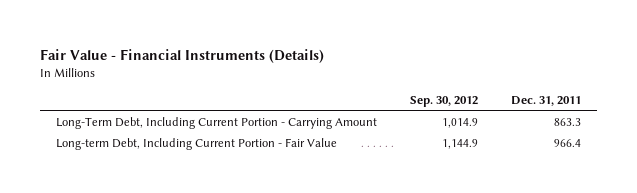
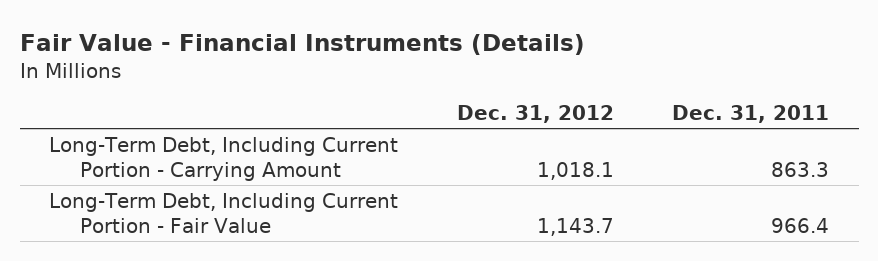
[409,95,478,107] Sep. 30, 2012 -> none
none -> [456,105,614,124] Dec. 31, 2012
[56,137,338,150] Long-term Debt, Including Current Portion - Fair Value -> [49,192,399,234] Long-Term Debt, Including Current Portion - Fair Value

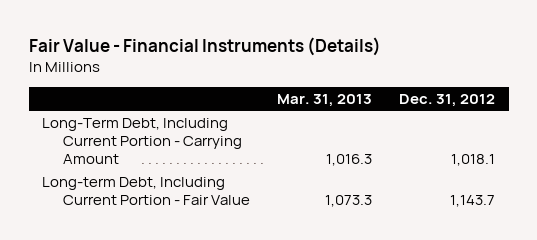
[672,105,830,124] Dec. 31, 2011 -> none
none -> [277,94,373,108] Mar. 31, 2013
[49,192,399,234] Long-Term Debt, Including Current Portion - Fair Value -> [42,176,251,205] Long-term Debt, Including Current Portion - Fair Value

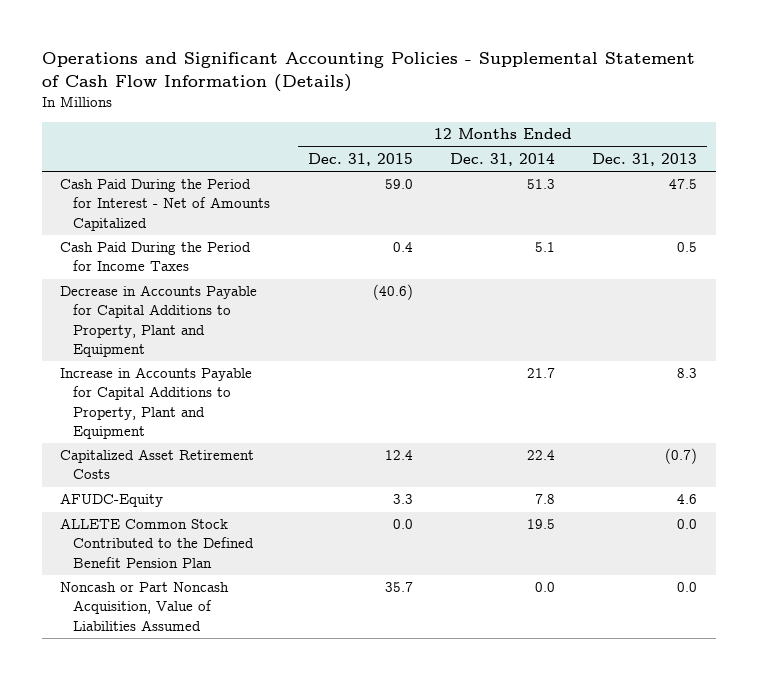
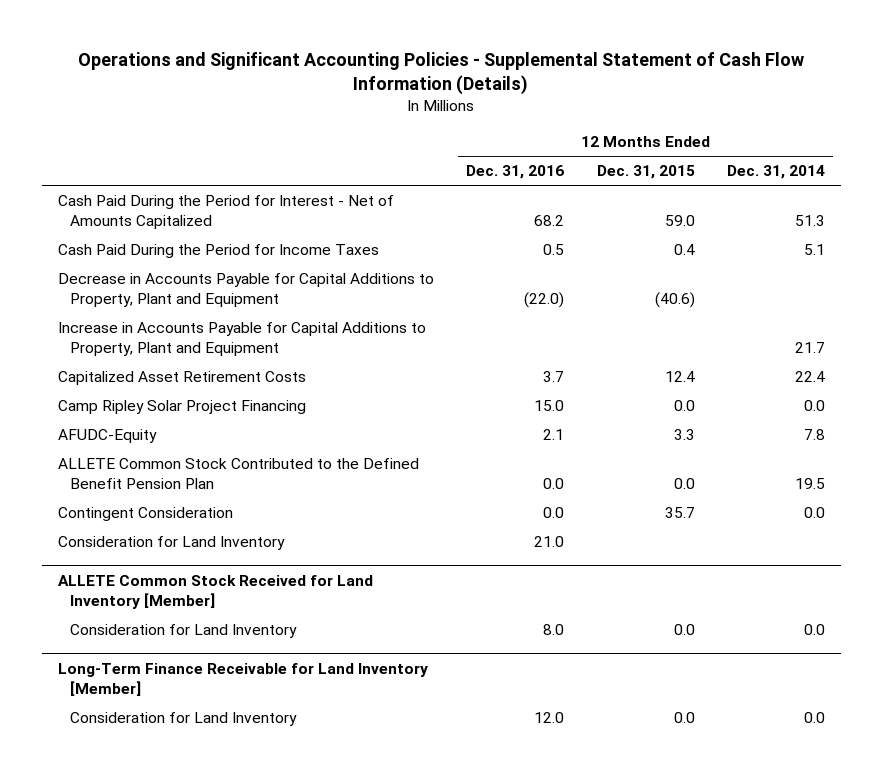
[592,152,698,166] Dec. 31, 2013 -> none
none -> [466,165,565,180] Dec. 31, 2016
none -> [58,400,307,415] Camp Ripley Solar Project Financing
[60,582,230,631] Noncash or Part Noncash Acquisition, Value of Liabilities Assumed -> [58,507,234,522] Contingent Consideration
none -> [58,536,286,551] Consideration for Land Inventory
none -> [58,574,374,609] ALLETE Common Stock Received for Land Inventory [Member]
none -> [69,624,297,639] Consideration for Land Inventory
none -> [58,662,429,696] Long-Term Finance Receivable for Land Inventory [Member]
none -> [69,712,297,727] Consideration for Land Inventory

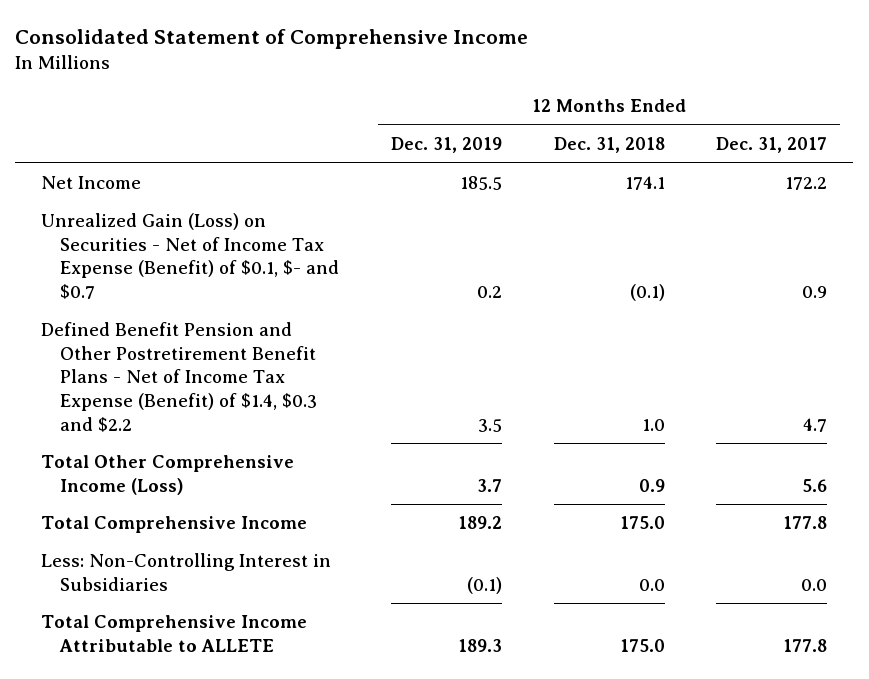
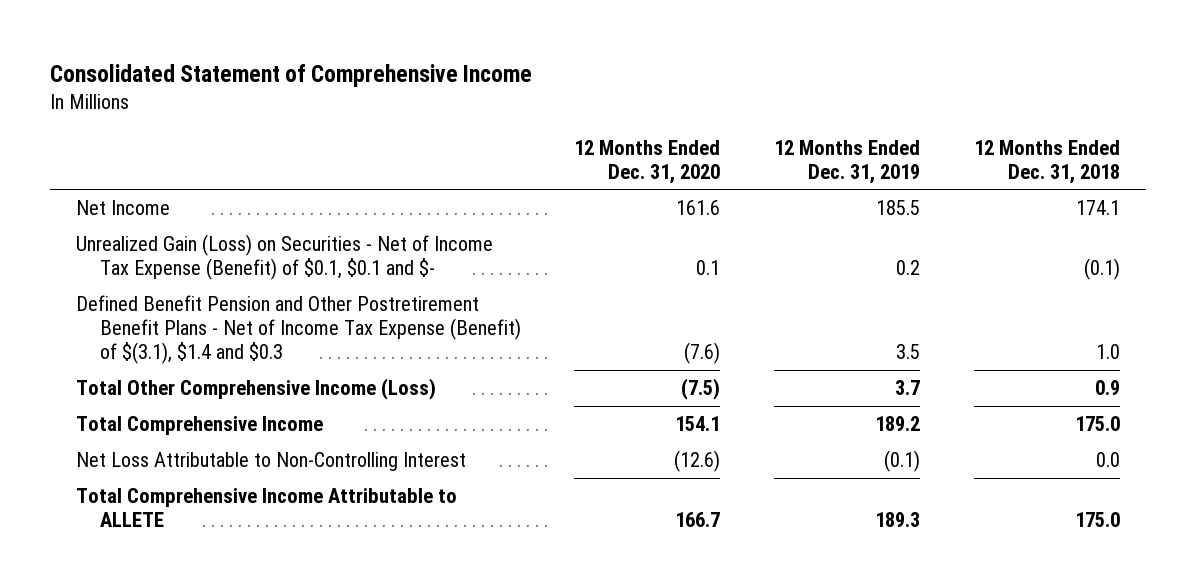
[716,137,828,154] Dec. 31, 2017 -> none
none -> [574,139,721,184] 12 Months Ended Dec. 31, 2020
[41,213,340,300] Unrealized Gain (Loss) on Securities - Net of Income Tax Expense (Benefit) of $0.1, $- and $0.7 -> [76,234,494,281] Unrealized Gain (Loss) on Securities - Net of Income Tax Expense (Benefit) of $0.1, $0.1 and $-
[41,322,318,432] Defined Benefit Pension and Other Postretirement Benefit Plans - Net of Income Tax Expense (Benefit) of $1.4, $0.3 and $2.2 -> [76,295,521,364] Defined Benefit Pension and Other Postretirement Benefit Plans - Net of Income Tax Expense (Benefit) of $(3.1), $1.4 and $0.3
[41,553,332,591] Less: Non-Controlling Interest in Subsidiaries -> [76,452,467,472] Net Loss Attributable to Non-Controlling Interest

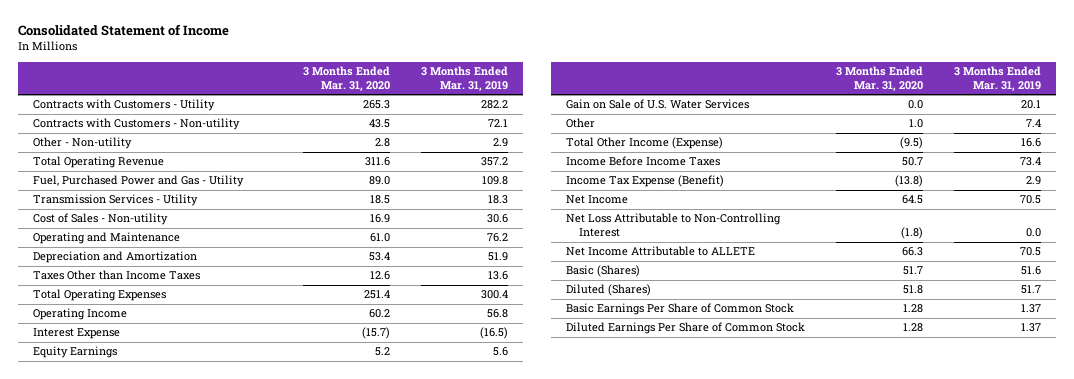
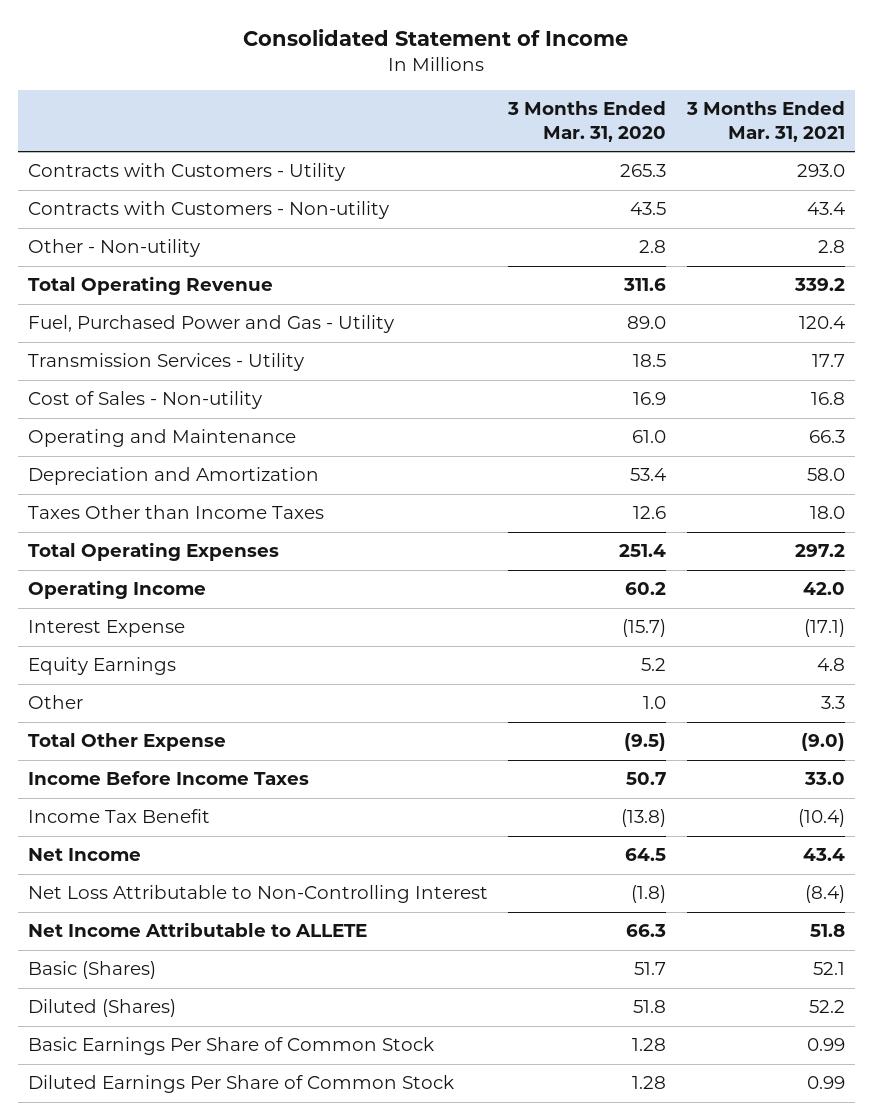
[420,66,508,91] 3 Months Ended Mar. 31, 2019 -> none
none -> [685,100,845,142] 3 Months Ended Mar. 31, 2021
[566,99,750,110] Gain on Sale of U.S. Water Services -> none
[566,137,724,150] Total Other Income (Expense) -> [27,733,226,752] Total Other Expense
[566,175,725,188] Income Tax Expense (Benefit) -> [27,809,210,824] Income Tax Benefit

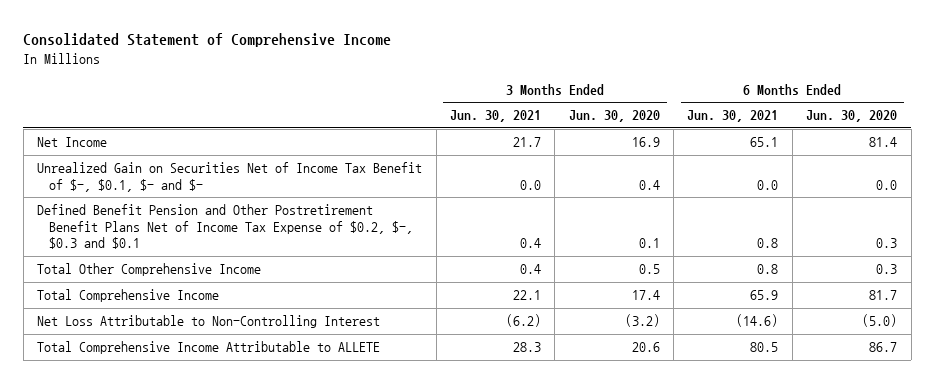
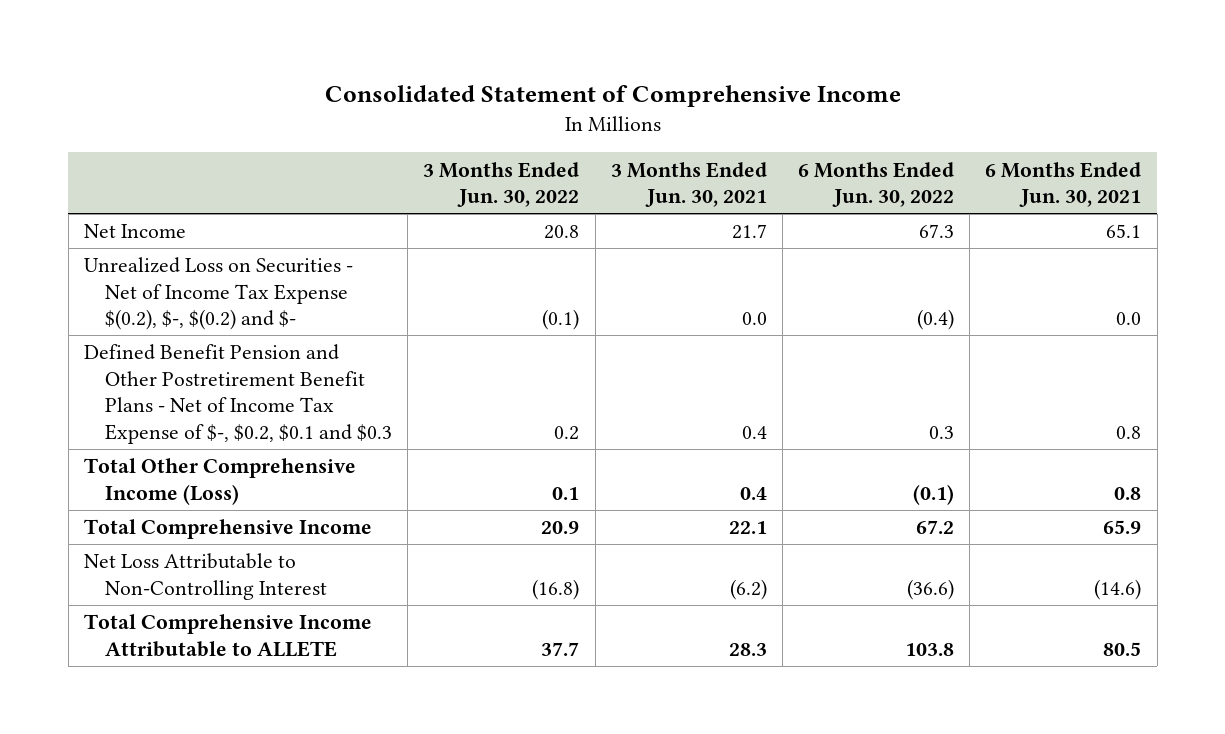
[568,110,660,123] Jun. 30, 2020 -> none
[806,110,898,123] Jun. 30, 2020 -> none
none -> [423,161,580,208] 3 Months Ended Jun. 30, 2022
none -> [798,161,955,208] 6 Months Ended Jun. 30, 2022
[37,162,423,192] Unrealized Gain on Securities Net of Income Tax Benefit of $-, $0.1, $- and $- -> [84,257,354,331] Unrealized Loss on Securities - Net of Income Tax Expense $(0.2), $-, $(0.2) and $-
[37,204,414,250] Defined Benefit Pension and Other Postretirement Benefit Plans Net of Income Tax Expense of $0.2, $-, $0.3 and $0.1 -> [84,344,393,444] Defined Benefit Pension and Other Postretirement Benefit Plans - Net of Income Tax Expense of $-, $0.2, $0.1 and $0.3
[37,263,262,277] Total Other Comprehensive Income -> [84,458,357,505] Total Other Comprehensive Income (Loss)

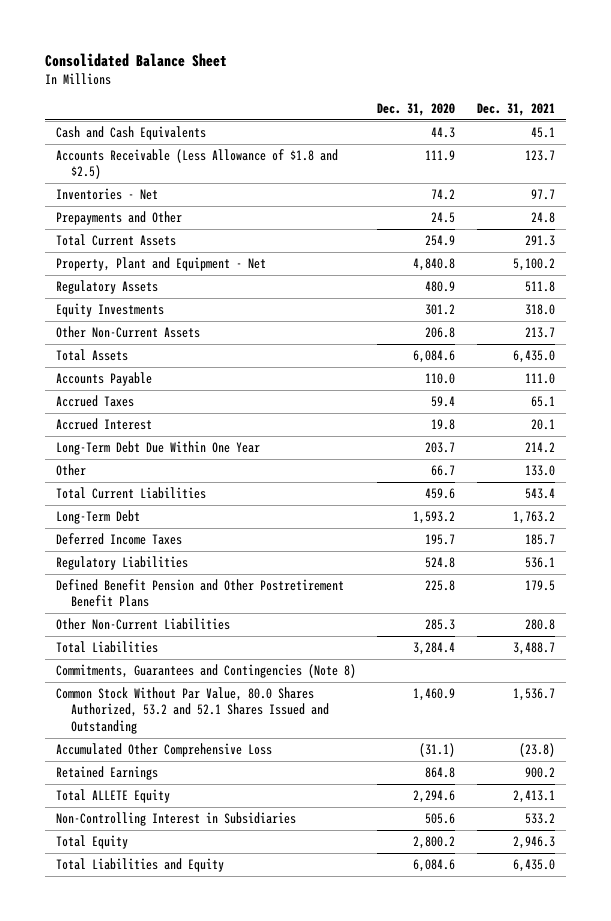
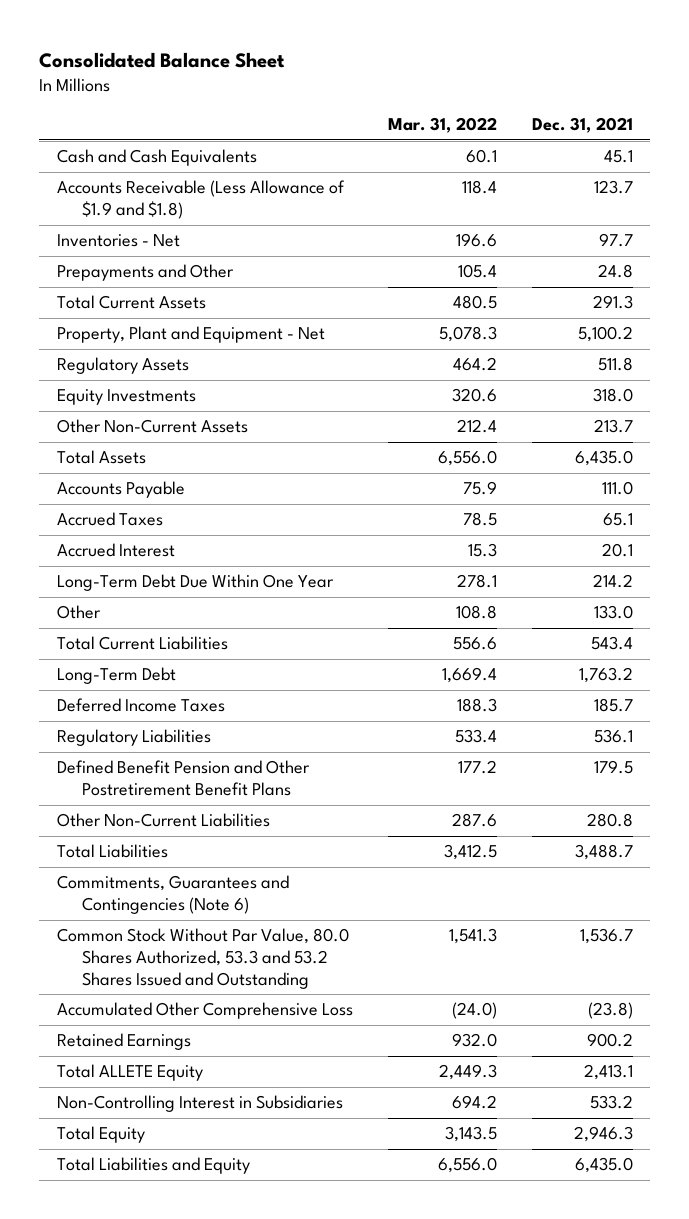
[377,102,456,116] Dec. 31, 2020 -> none
none -> [387,117,497,134] Mar. 31, 2022
[55,149,338,180] Accounts Receivable (Less Allowance of $1.8 and $2.5) -> [56,180,345,220] Accounts Receivable (Less Allowance of $1.9 and $1.8)
[55,664,356,679] Commitments, Guarantees and Contingencies (Note 8) -> [56,875,289,915] Commitments, Guarantees and Contingencies (Note 6)
[55,687,330,734] Common Stock Without Par Value, 80.0 Shares Authorized, 53.2 and 52.1 Shares Issued and Outstanding -> [56,928,349,989] Common Stock Without Par Value, 80.0 Shares Authorized, 53.3 and 53.2 Shares Issued and Outstanding

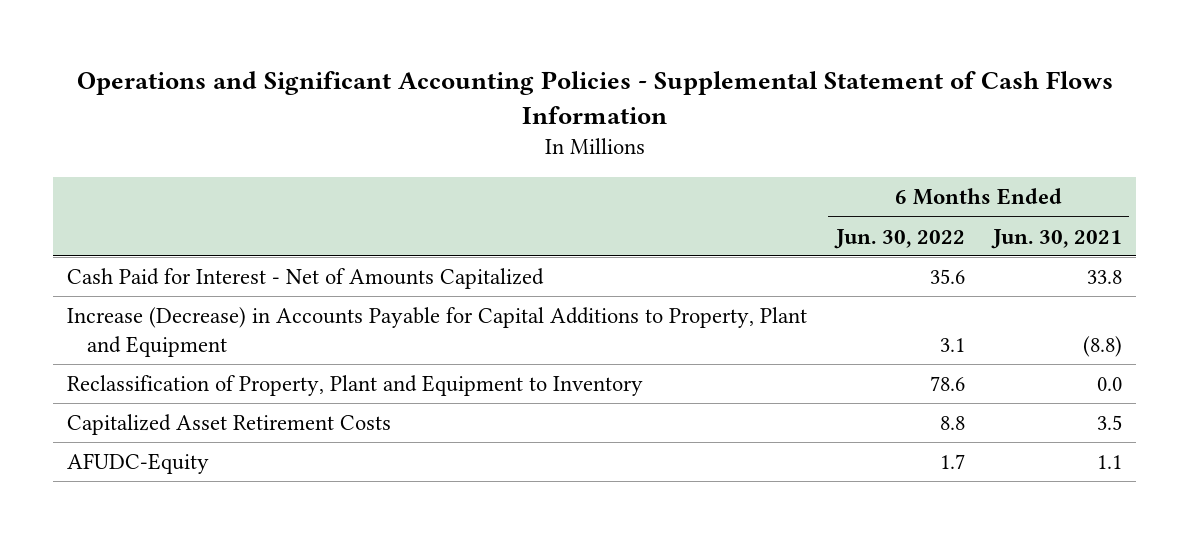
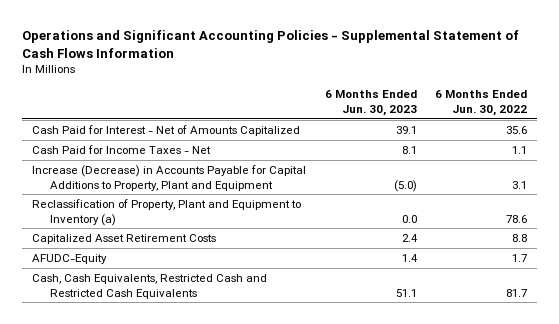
[990,228,1122,249] Jun. 30, 2021 -> none
none -> [324,90,417,117] 6 Months Ended Jun. 30, 2023
none -> [31,144,211,154] Cash Paid for Income Taxes - Net
[67,375,644,397] Reclassification of Property, Plant and Equipment to Inventory -> [31,198,301,226] Reclassification of Property, Plant and Equipment to Inventory (a)
none -> [31,273,267,299] Cash, Cash Equivalents, Restricted Cash and Restricted Cash Equivalents

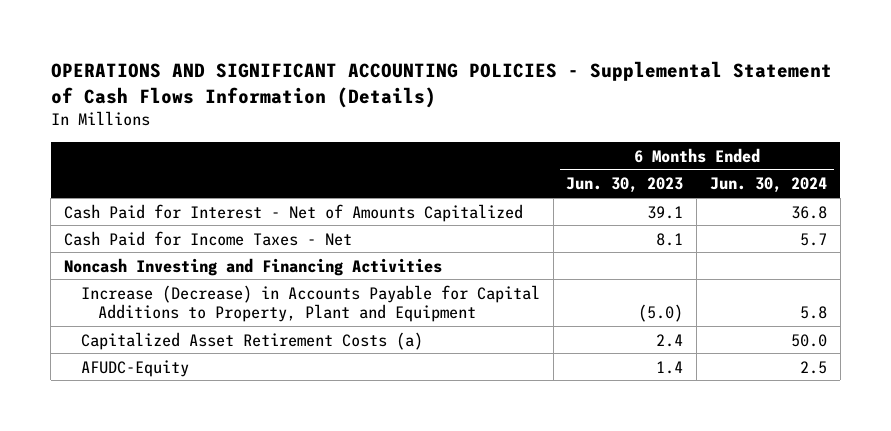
[22,29,520,58] Operations and Significant Accounting Policies - Supplemental Statement of Cash Flows Information -> [50,60,832,108] OPERATIONS AND SIGNIFICANT ACCOUNTING POLICIES - Supplemental Statement of Cash Flows Information (Details)
[435,90,528,117] 6 Months Ended Jun. 30, 2022 -> none
none -> [710,177,828,194] Jun. 30, 2024
none -> [64,257,443,276] Noncash Investing and Financing Activities
[31,198,301,226] Reclassification of Property, Plant and Equipment to Inventory (a) -> none
[31,233,216,244] Capitalized Asset Retirement Costs -> [80,331,423,350] Capitalized Asset Retirement Costs (a)
[31,273,267,299] Cash, Cash Equivalents, Restricted Cash and Restricted Cash Equivalents -> none

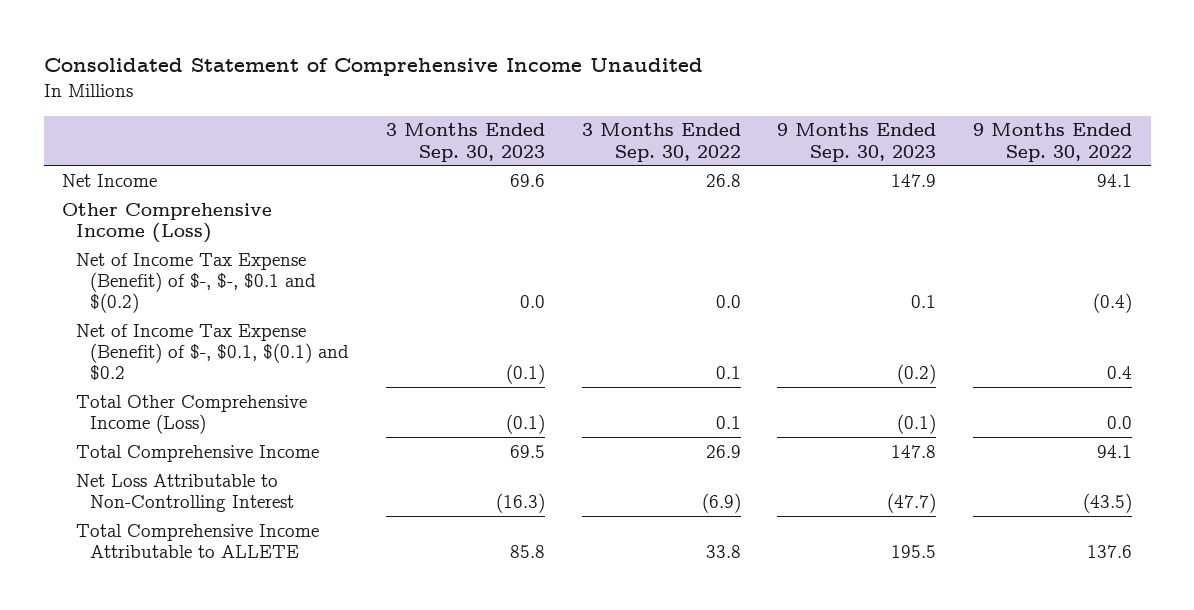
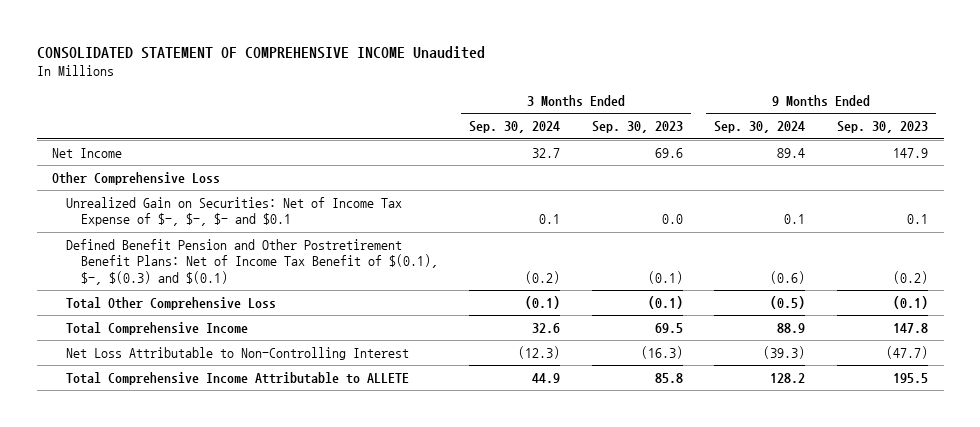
[43,58,703,77] Consolidated Statement of Comprehensive Income Unaudited -> [36,46,485,60] CONSOLIDATED STATEMENT OF COMPREHENSIVE INCOME Unaudited
[581,123,741,162] 3 Months Ended Sep. 30, 2022 -> none
[973,123,1133,162] 9 Months Ended Sep. 30, 2022 -> none
none -> [469,121,561,134] Sep. 30, 2024
none -> [714,121,806,134] Sep. 30, 2024
[62,202,273,243] Other Comprehensive Income (Loss) -> [52,171,221,185] Other Comprehensive Loss
[76,252,317,314] Net of Income Tax Expense (Benefit) of $-, $-, $0.1 and $(0.2) -> [66,196,403,227] Unrealized Gain on Securities: Net of Income Tax Expense of $-, $-, $- and $0.1
[76,323,350,382] Net of Income Tax Expense (Benefit) of $-, $0.1, $(0.1) and $0.2 -> [66,238,438,286] Defined Benefit Pension and Other Postretirement Benefit Plans: Net of Income Tax Benefit of $(0.1), $-, $(0.3) and $(0.1)
[76,394,308,434] Total Other Comprehensive Income (Loss) -> [66,296,277,310] Total Other Comprehensive Loss

